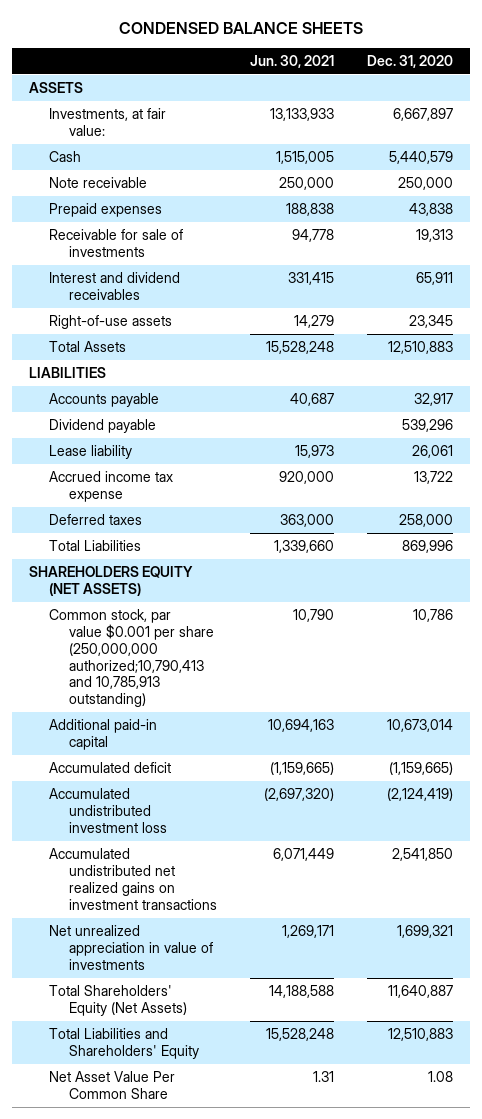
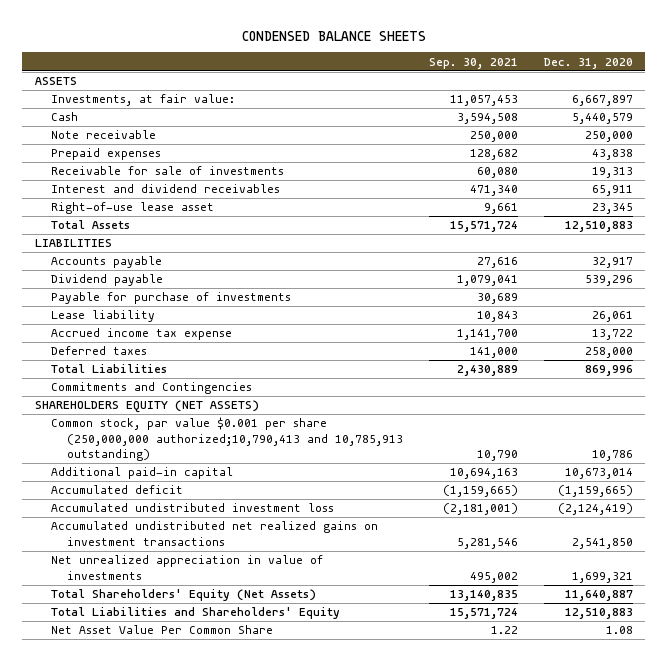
[250,54,335,68] Jun. 30, 2021 -> none
none -> [428,57,518,69] Sep. 30, 2021
[48,315,172,330] Right-of-use assets -> [50,202,214,215] Right-of-use lease asset
none -> [50,292,291,305] Payable for purchase of investments
none -> [50,382,252,395] Commitments and Contingencies

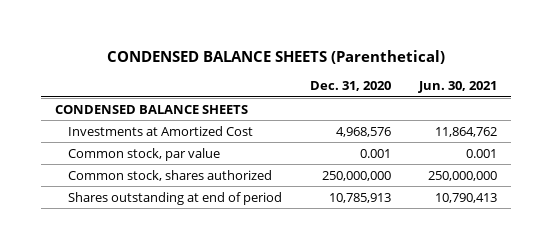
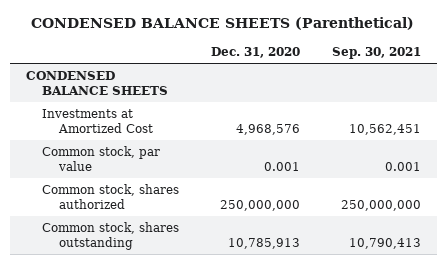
[418,81,498,94] Jun. 30, 2021 -> none
none -> [331,47,421,60] Sep. 30, 2021
[67,191,282,205] Shares outstanding at end of period -> [42,221,180,250] Common stock, shares outstanding

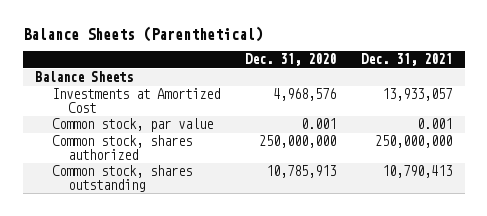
[31,17,415,31] CONDENSED BALANCE SHEETS (Parenthetical) -> [22,25,263,42] Balance Sheets (Parenthetical)
[331,47,421,60] Sep. 30, 2021 -> none
none -> [361,53,453,67] Dec. 31, 2021
[25,70,169,95] CONDENSED BALANCE SHEETS -> [35,71,134,83] Balance Sheets

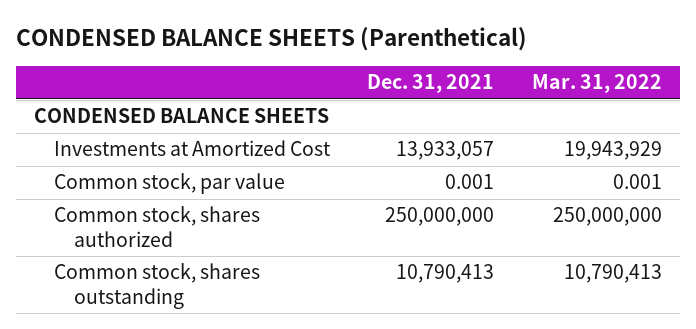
[22,25,263,42] Balance Sheets (Parenthetical) -> [15,27,527,52] CONDENSED BALANCE SHEETS (Parenthetical)
[244,53,336,67] Dec. 31, 2020 -> none
none -> [531,74,662,94] Mar. 31, 2022
[35,71,134,83] Balance Sheets -> [34,108,330,124] CONDENSED BALANCE SHEETS

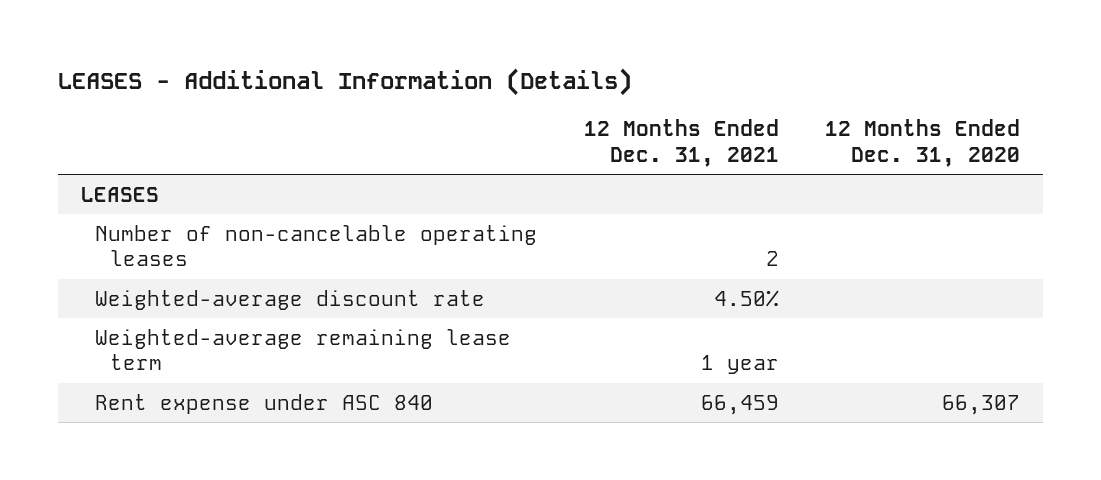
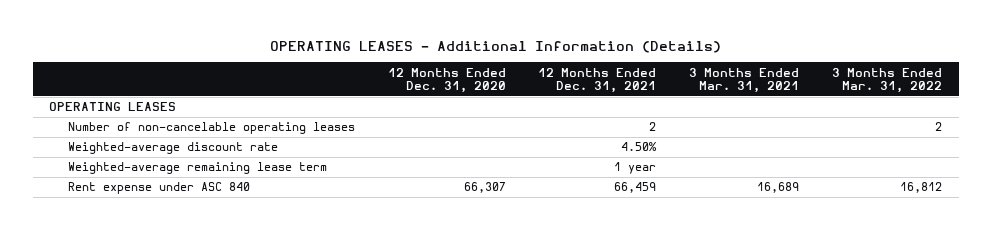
[57,68,632,97] LEASES - Additional Information (Details) -> [269,40,721,53] OPERATING LEASES - Additional Information (Details)
none -> [689,67,800,93] 3 Months Ended Mar. 31, 2021
none -> [832,67,943,93] 3 Months Ended Mar. 31, 2022
[80,186,159,202] LEASES -> [49,102,177,112] OPERATING LEASES

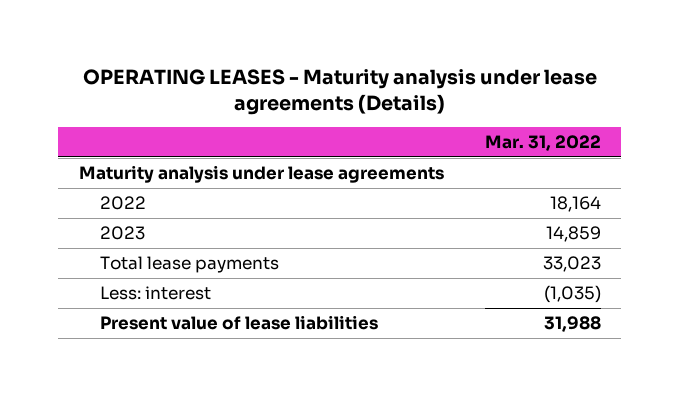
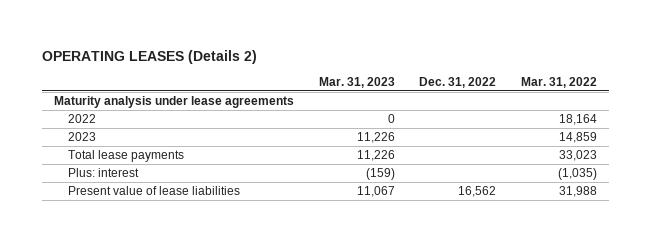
[82,69,597,116] OPERATING LEASES - Maturity analysis under lease agreements (Details) -> [41,49,257,64] OPERATING LEASES (Details 2)
none -> [318,77,395,89] Mar. 31, 2023
none -> [419,77,497,89] Dec. 31, 2022
[99,286,211,301] Less: interest -> [68,168,140,178] Plus: interest

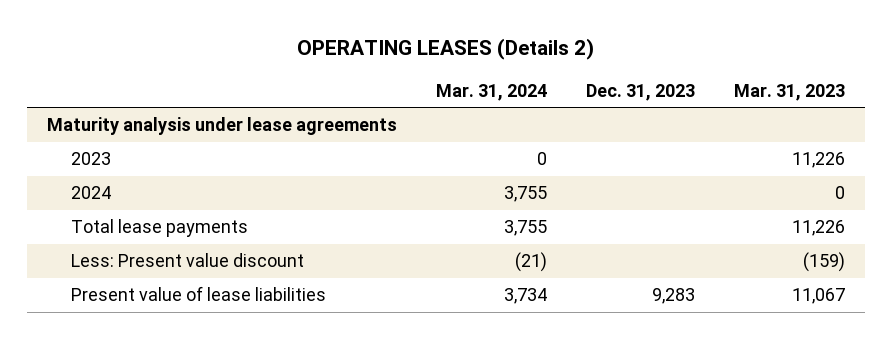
[419,77,497,89] Dec. 31, 2022 -> none
[520,77,597,89] Mar. 31, 2022 -> none
none -> [435,83,547,101] Mar. 31, 2024
none -> [585,83,695,101] Dec. 31, 2023
[68,114,97,124] 2022 -> none
none -> [71,186,112,200] 2024
[68,168,140,178] Plus: interest -> [71,253,305,268] Less: Present value discount

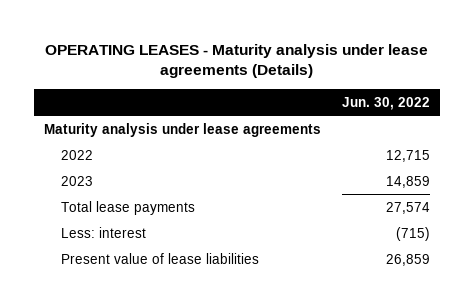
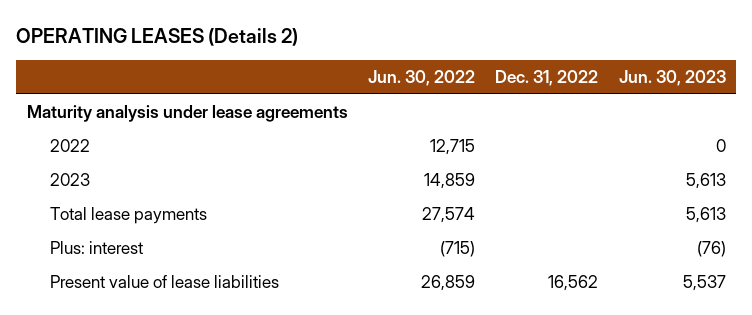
[45,43,429,79] OPERATING LEASES - Maturity analysis under lease agreements (Details) -> [16,27,299,46] OPERATING LEASES (Details 2)
none -> [495,70,599,87] Dec. 31, 2022
none -> [618,70,726,87] Jun. 30, 2023
[61,226,147,238] Less: interest -> [50,241,144,255] Plus: interest

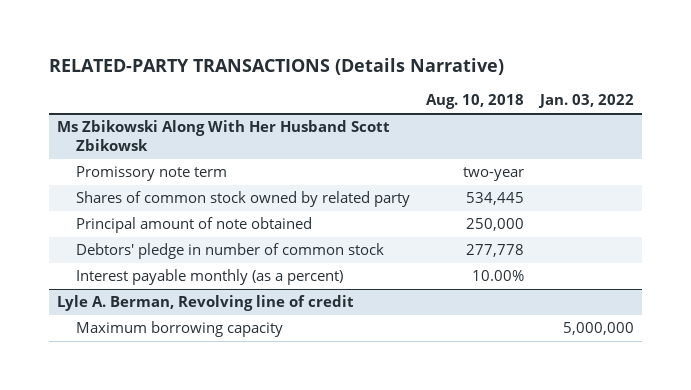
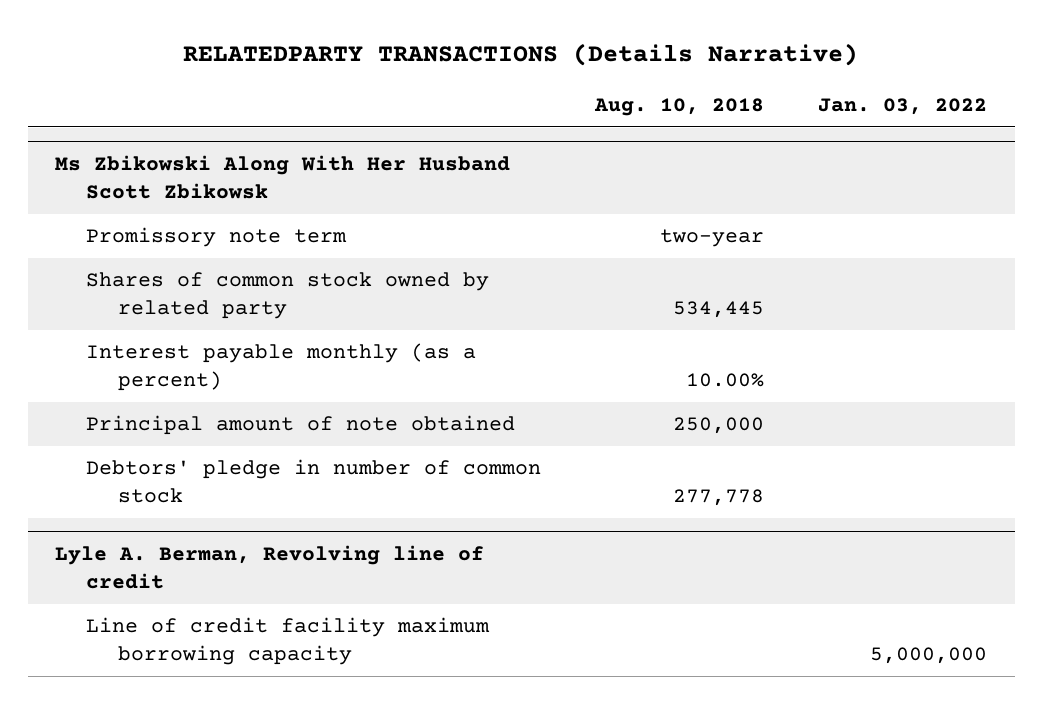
[48,58,504,76] RELATED-PARTY TRANSACTIONS (Details Narrative) -> [183,43,859,67] RELATEDPARTY TRANSACTIONS (Details Narrative)
[75,269,343,286] Interest payable monthly (as a percent) -> [86,343,477,392] Interest payable monthly (as a percent)
[75,321,283,338] Maximum borrowing capacity -> [86,617,491,666] Line of credit facility maximum borrowing capacity

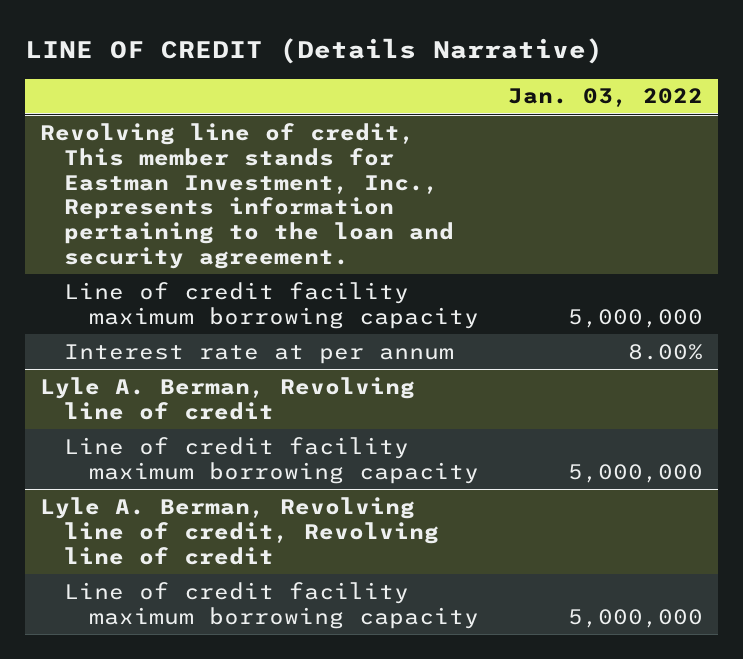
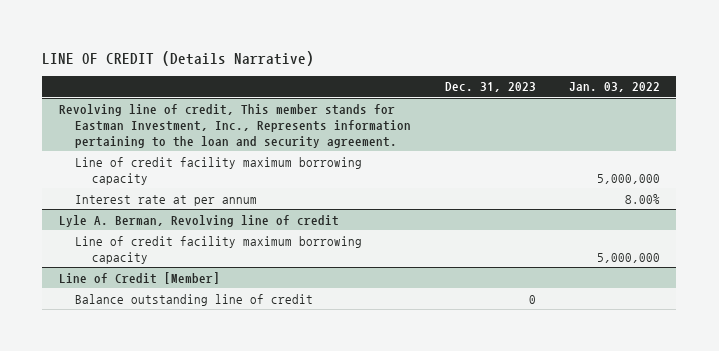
none -> [444,82,536,93] Dec. 31, 2023
[40,496,440,565] Lyle A. Berman, Revolving line of credit, Revolving line of credit -> none
[64,581,479,629] Line of credit facility maximum borrowing capacity -> none
none -> [58,271,220,284] Line of Credit [Member]
none -> [75,293,314,306] Balance outstanding line of credit

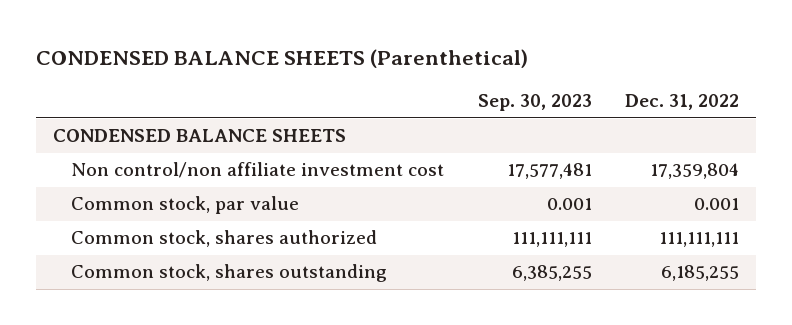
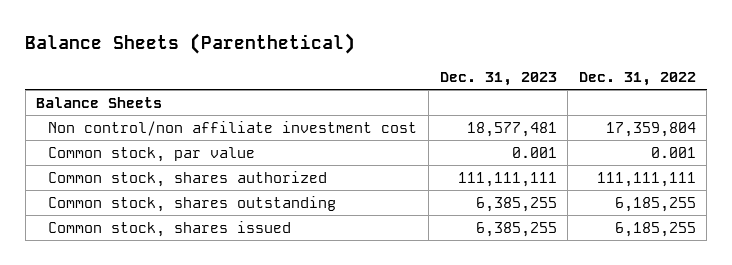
[35,49,528,69] CONDENSED BALANCE SHEETS (Parenthetical) -> [25,32,356,54] Balance Sheets (Parenthetical)
[477,94,592,112] Sep. 30, 2023 -> none
none -> [439,72,557,87] Dec. 31, 2023
[52,129,346,143] CONDENSED BALANCE SHEETS -> [36,97,163,109] Balance Sheets
none -> [48,221,292,238] Common stock, shares issued

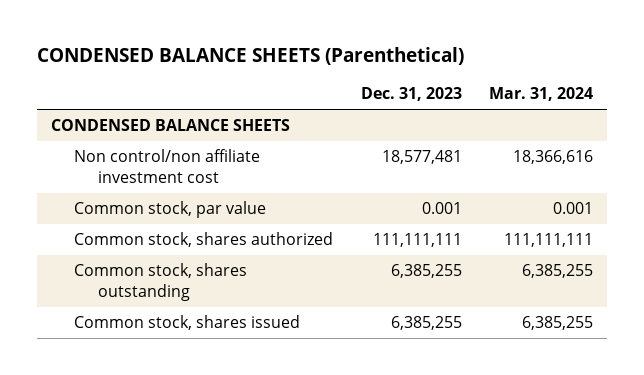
[25,32,356,54] Balance Sheets (Parenthetical) -> [36,46,464,65] CONDENSED BALANCE SHEETS (Parenthetical)
[578,72,696,87] Dec. 31, 2022 -> none
none -> [488,87,593,102] Mar. 31, 2024
[36,97,163,109] Balance Sheets -> [50,119,290,132] CONDENSED BALANCE SHEETS

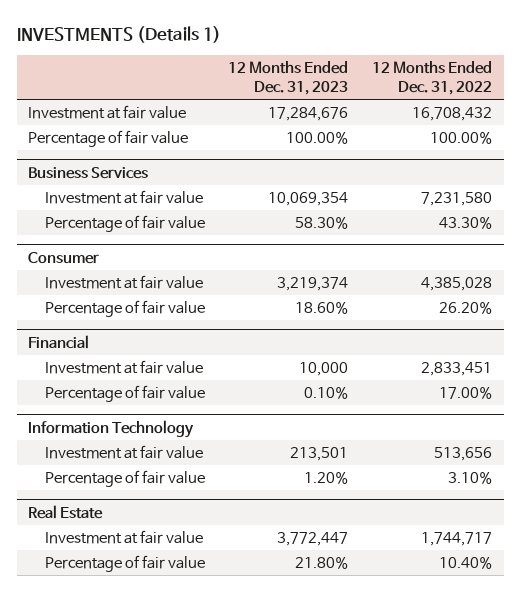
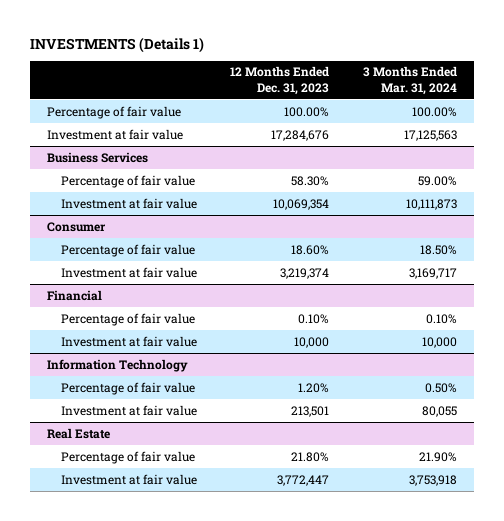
[372,60,493,95] 12 Months Ended Dec. 31, 2022 -> none
none -> [363,66,458,95] 3 Months Ended Mar. 31, 2024
[28,105,187,120] Investment at fair value -> [46,128,183,140] Investment at fair value
[44,190,203,205] Investment at fair value -> [60,197,197,209] Investment at fair value
[44,275,203,290] Investment at fair value -> [60,266,197,278] Investment at fair value
[44,360,203,375] Investment at fair value -> [60,335,197,347] Investment at fair value
[44,445,203,460] Investment at fair value -> [60,404,197,416] Investment at fair value
[44,530,203,545] Investment at fair value -> [60,473,197,485] Investment at fair value

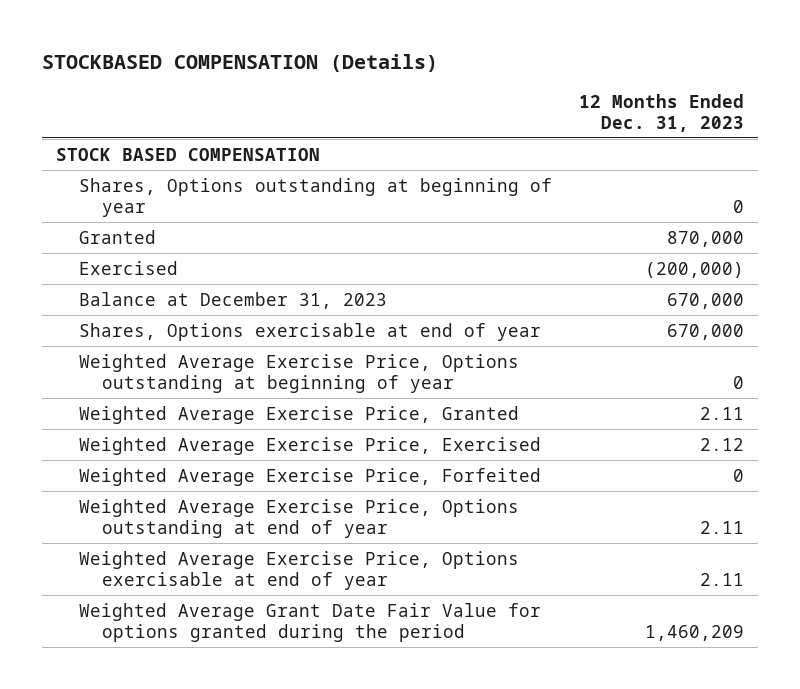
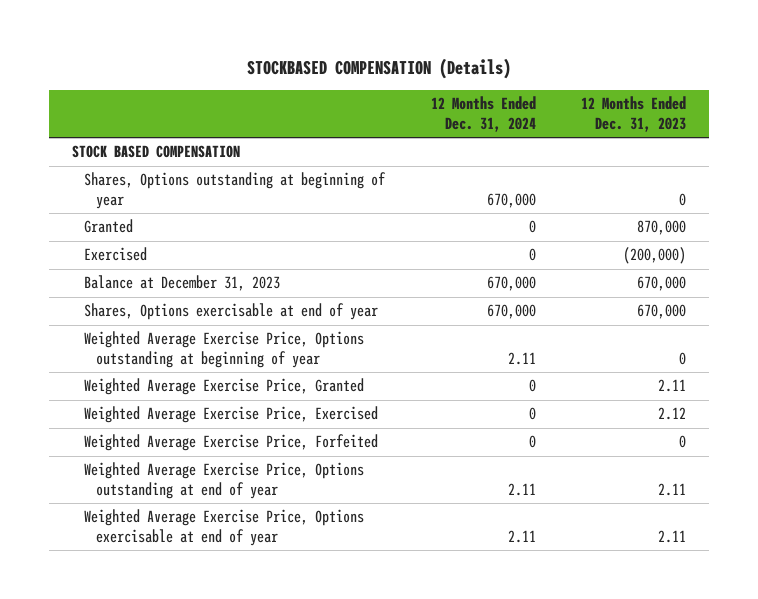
none -> [430,96,536,133] 12 Months Ended Dec. 31, 2024
[78,602,541,642] Weighted Average Grant Date Fair Value for options granted during the period -> none

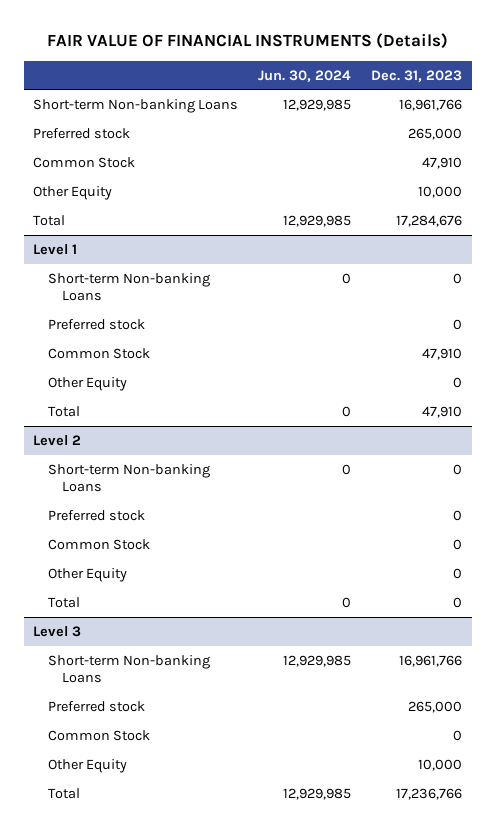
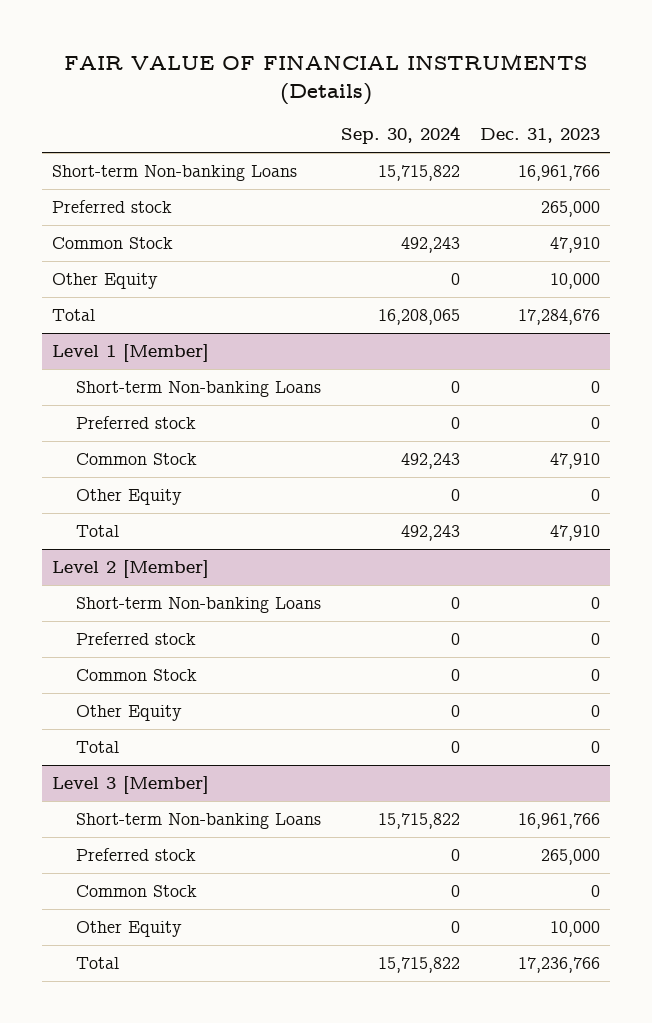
[258,69,352,82] Jun. 30, 2024 -> none
none -> [340,126,460,145] Sep. 30, 2024
[33,243,78,255] Level 1 -> [52,344,210,363] Level 1 [Member]
[33,434,82,446] Level 2 -> [52,560,210,579] Level 2 [Member]
[33,625,82,637] Level 3 -> [52,776,210,795] Level 3 [Member]

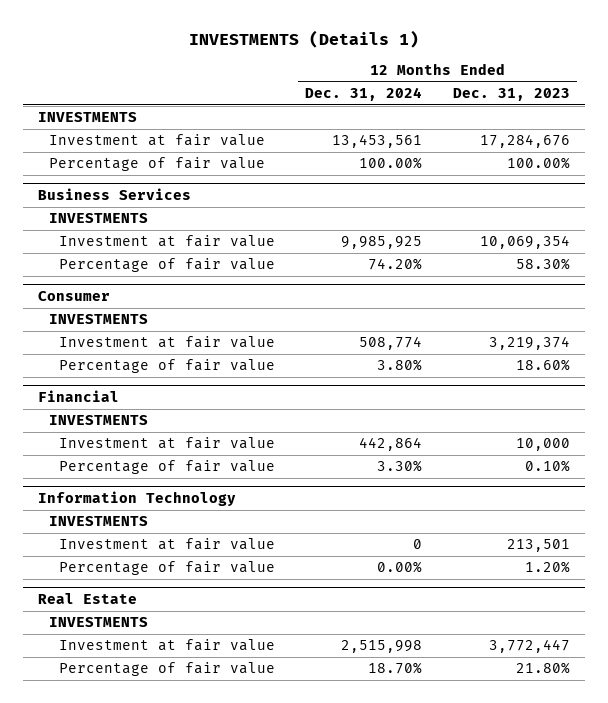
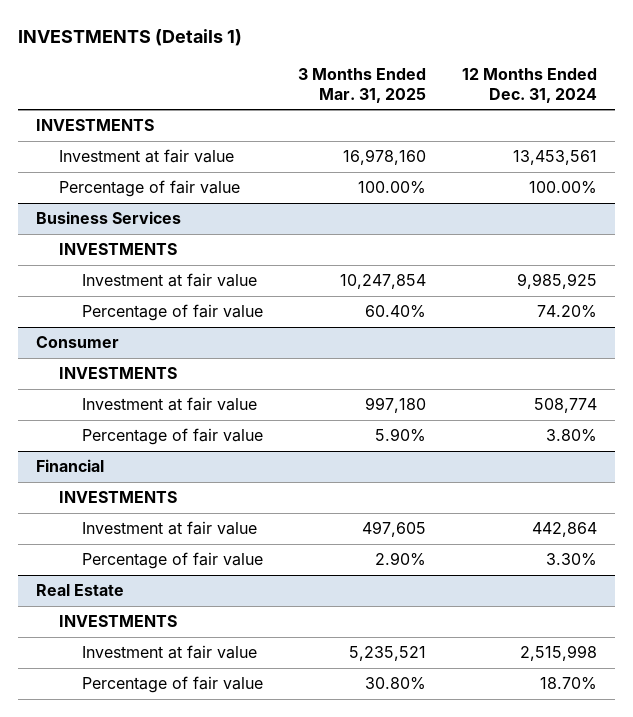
[452,88,570,102] Dec. 31, 2023 -> none
none -> [298,67,427,103] 3 Months Ended Mar. 31, 2025
[38,490,237,506] Information Technology -> none
[48,516,148,527] INVESTMENTS -> none
[59,538,276,551] Investment at fair value -> none
[59,561,276,576] Percentage of fair value -> none

